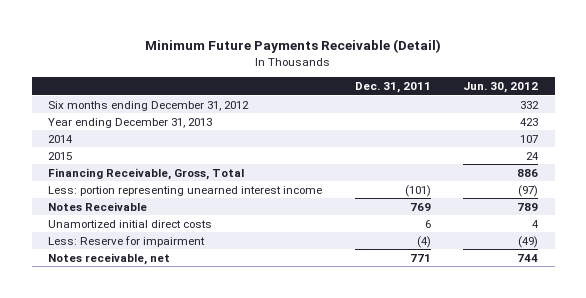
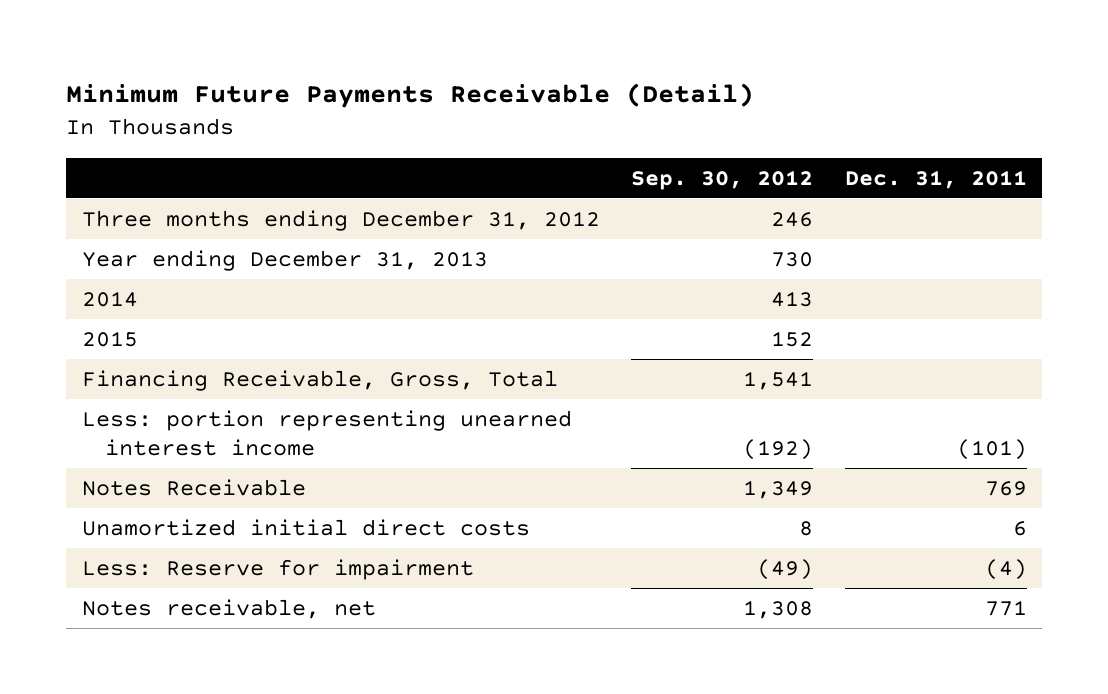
[463,82,539,94] Jun. 30, 2012 -> none
none -> [631,169,814,190] Sep. 30, 2012
[47,100,249,111] Six months ending December 31, 2012 -> [81,210,600,232] Three months ending December 31, 2012

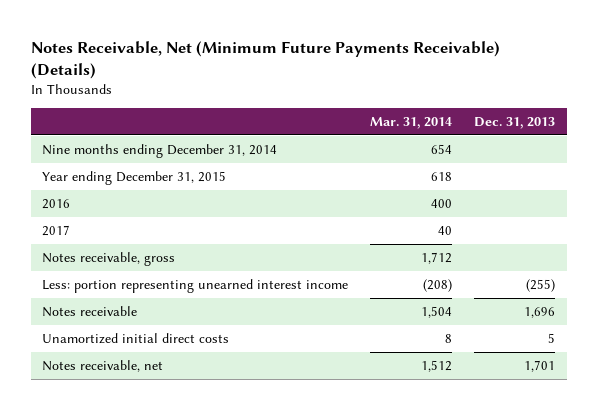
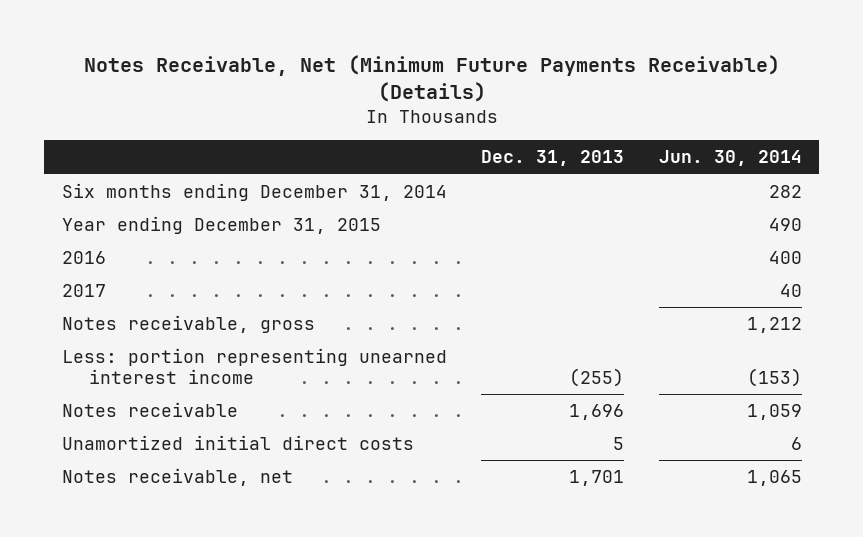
[370,117,453,130] Mar. 31, 2014 -> none
none -> [658,150,802,167] Jun. 30, 2014
[41,143,277,158] Nine months ending December 31, 2014 -> [61,183,447,202] Six months ending December 31, 2014

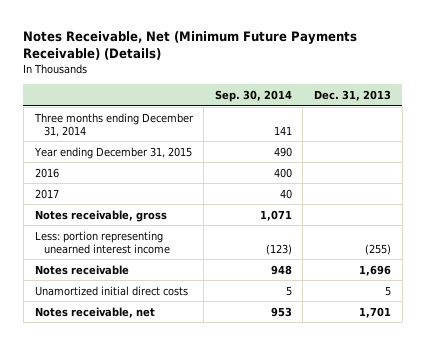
[658,150,802,167] Jun. 30, 2014 -> none
none -> [214,90,292,103] Sep. 30, 2014
[61,183,447,202] Six months ending December 31, 2014 -> [33,112,194,137] Three months ending December 31, 2014

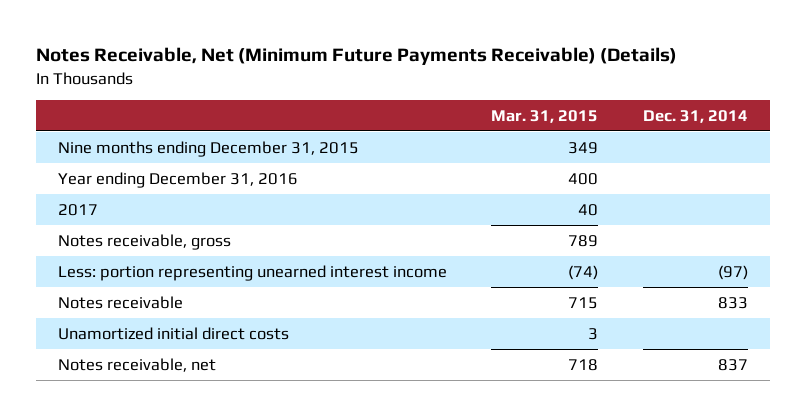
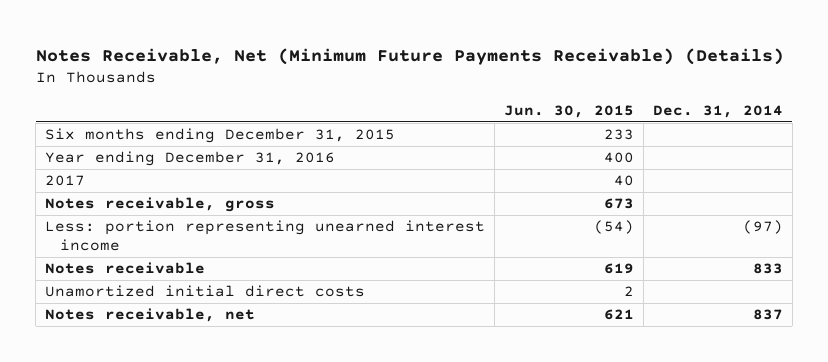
[491,109,599,123] Mar. 31, 2015 -> none
none -> [504,104,635,118] Jun. 30, 2015
[58,140,360,157] Nine months ending December 31, 2015 -> [45,128,396,144] Six months ending December 31, 2015

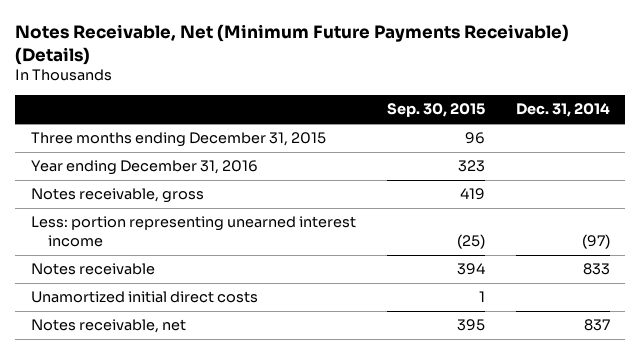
[504,104,635,118] Jun. 30, 2015 -> none
none -> [386,103,485,118] Sep. 30, 2015
[45,128,396,144] Six months ending December 31, 2015 -> [30,132,326,148] Three months ending December 31, 2015
[45,175,86,187] 2017 -> none

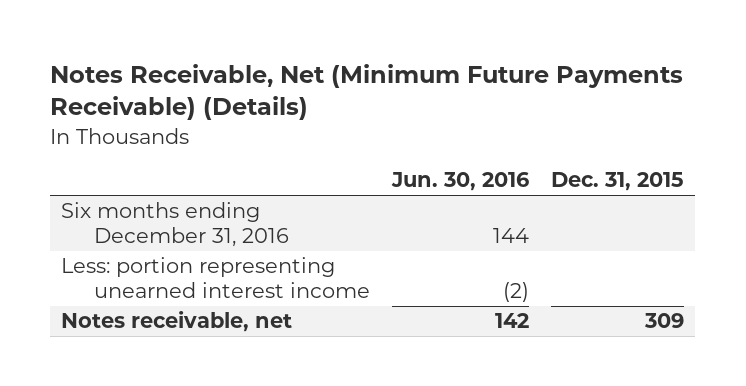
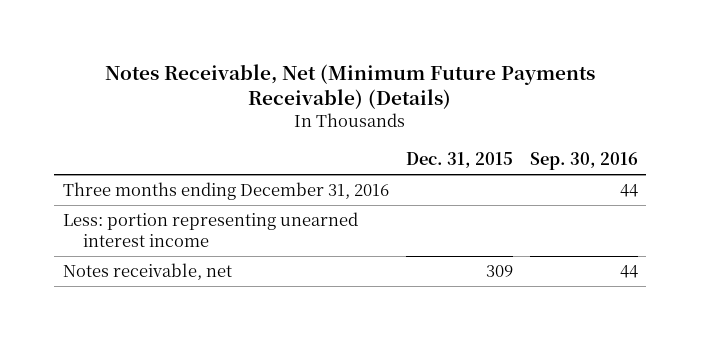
[391,172,530,192] Jun. 30, 2016 -> none
none -> [529,151,638,170] Sep. 30, 2016
[61,202,290,247] Six months ending December 31, 2016 -> [62,182,389,201] Three months ending December 31, 2016

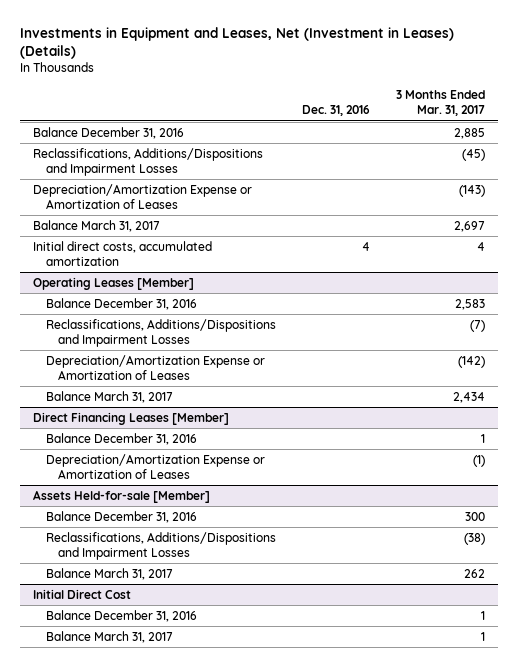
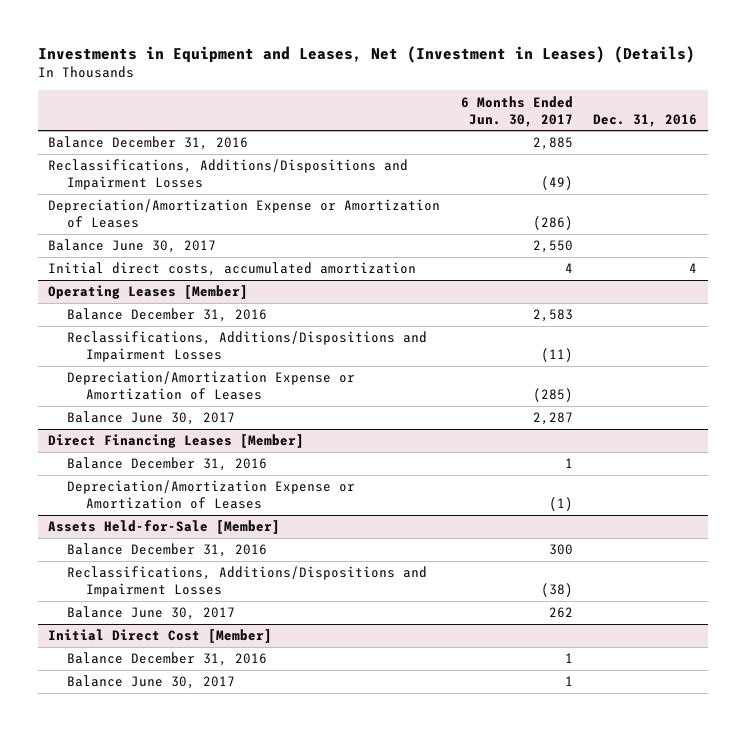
[395,90,485,117] 3 Months Ended Mar. 31, 2017 -> none
none -> [460,95,573,127] 6 Months Ended Jun. 30, 2017
[32,219,160,232] Balance March 31, 2017 -> [48,239,217,254] Balance June 30, 2017
[45,390,173,403] Balance March 31, 2017 -> [67,411,236,426] Balance June 30, 2017
[32,489,210,503] Assets Held-for-sale [Member] -> [48,520,281,535] Assets Held-for-Sale [Member]
[45,567,173,580] Balance March 31, 2017 -> [67,606,236,621] Balance June 30, 2017
[32,588,131,599] Initial Direct Cost -> [48,629,273,644] Initial Direct Cost [Member]
[45,630,173,643] Balance March 31, 2017 -> [67,675,236,690] Balance June 30, 2017

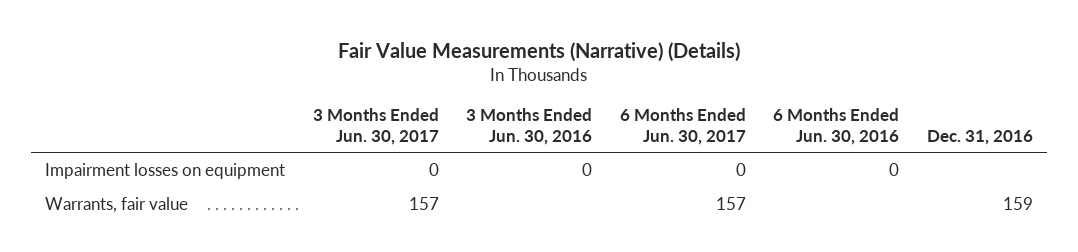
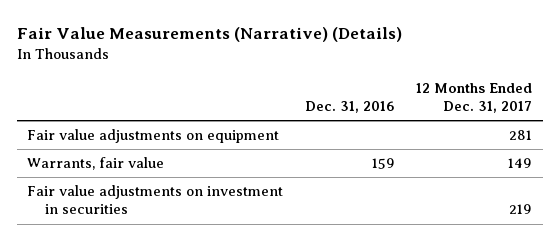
[312,108,439,145] 3 Months Ended Jun. 30, 2017 -> none
[466,108,593,145] 3 Months Ended Jun. 30, 2016 -> none
[619,108,746,145] 6 Months Ended Jun. 30, 2017 -> none
[773,108,900,145] 6 Months Ended Jun. 30, 2016 -> none
none -> [416,83,533,114] 12 Months Ended Dec. 31, 2017
[44,163,285,180] Impairment losses on equipment -> [27,129,280,144] Fair value adjustments on equipment
none -> [27,185,284,215] Fair value adjustments on investment in securities

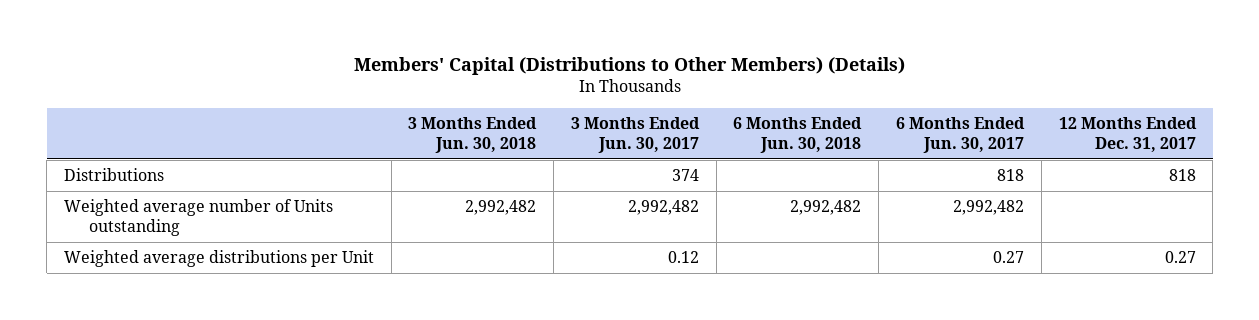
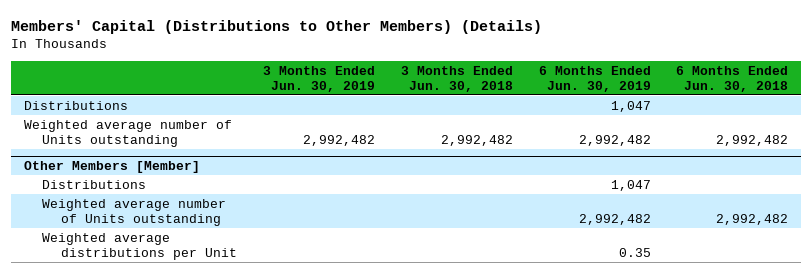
[570,117,700,153] 3 Months Ended Jun. 30, 2017 -> none
[896,117,1026,153] 6 Months Ended Jun. 30, 2017 -> none
[1058,117,1197,152] 12 Months Ended Dec. 31, 2017 -> none
none -> [262,65,375,92] 3 Months Ended Jun. 30, 2019
none -> [538,65,651,92] 6 Months Ended Jun. 30, 2019
[63,250,374,268] Weighted average distributions per Unit -> none
none -> [23,161,200,174] Other Members [Member]
none -> [42,179,147,189] Distributions
none -> [42,198,227,226] Weighted average number of Units outstanding
none -> [42,232,238,260] Weighted average distributions per Unit

